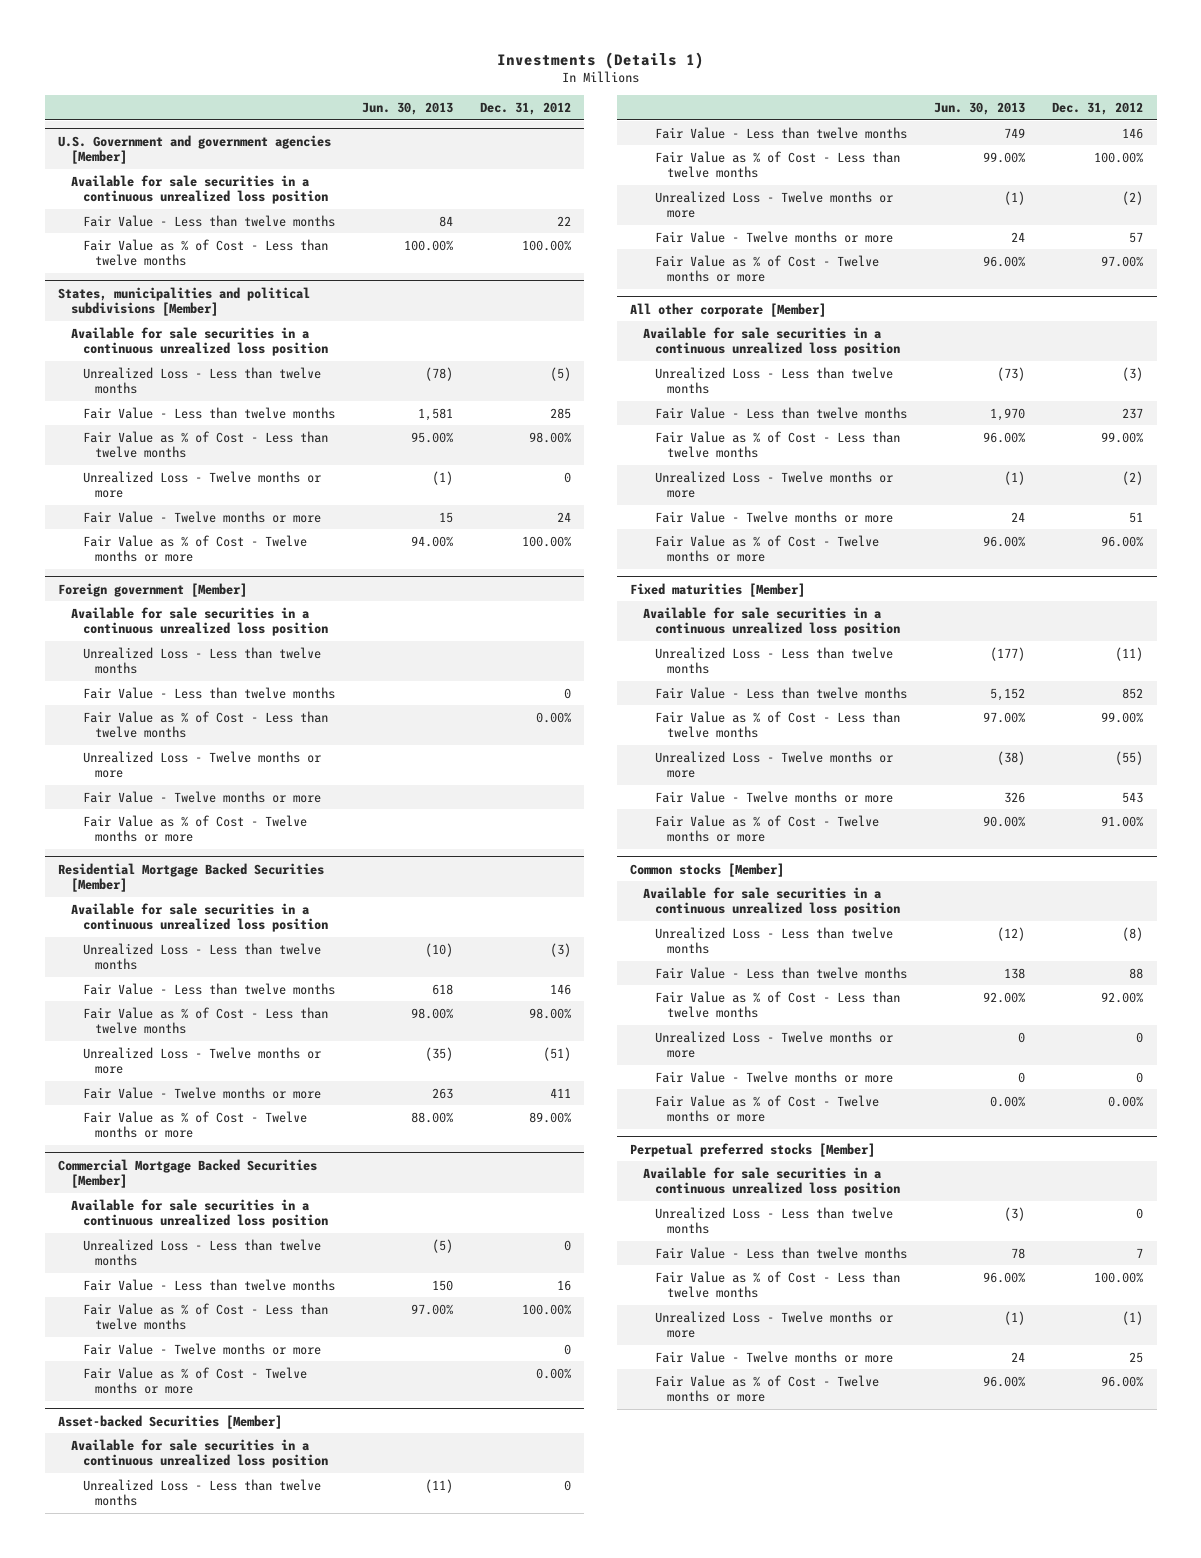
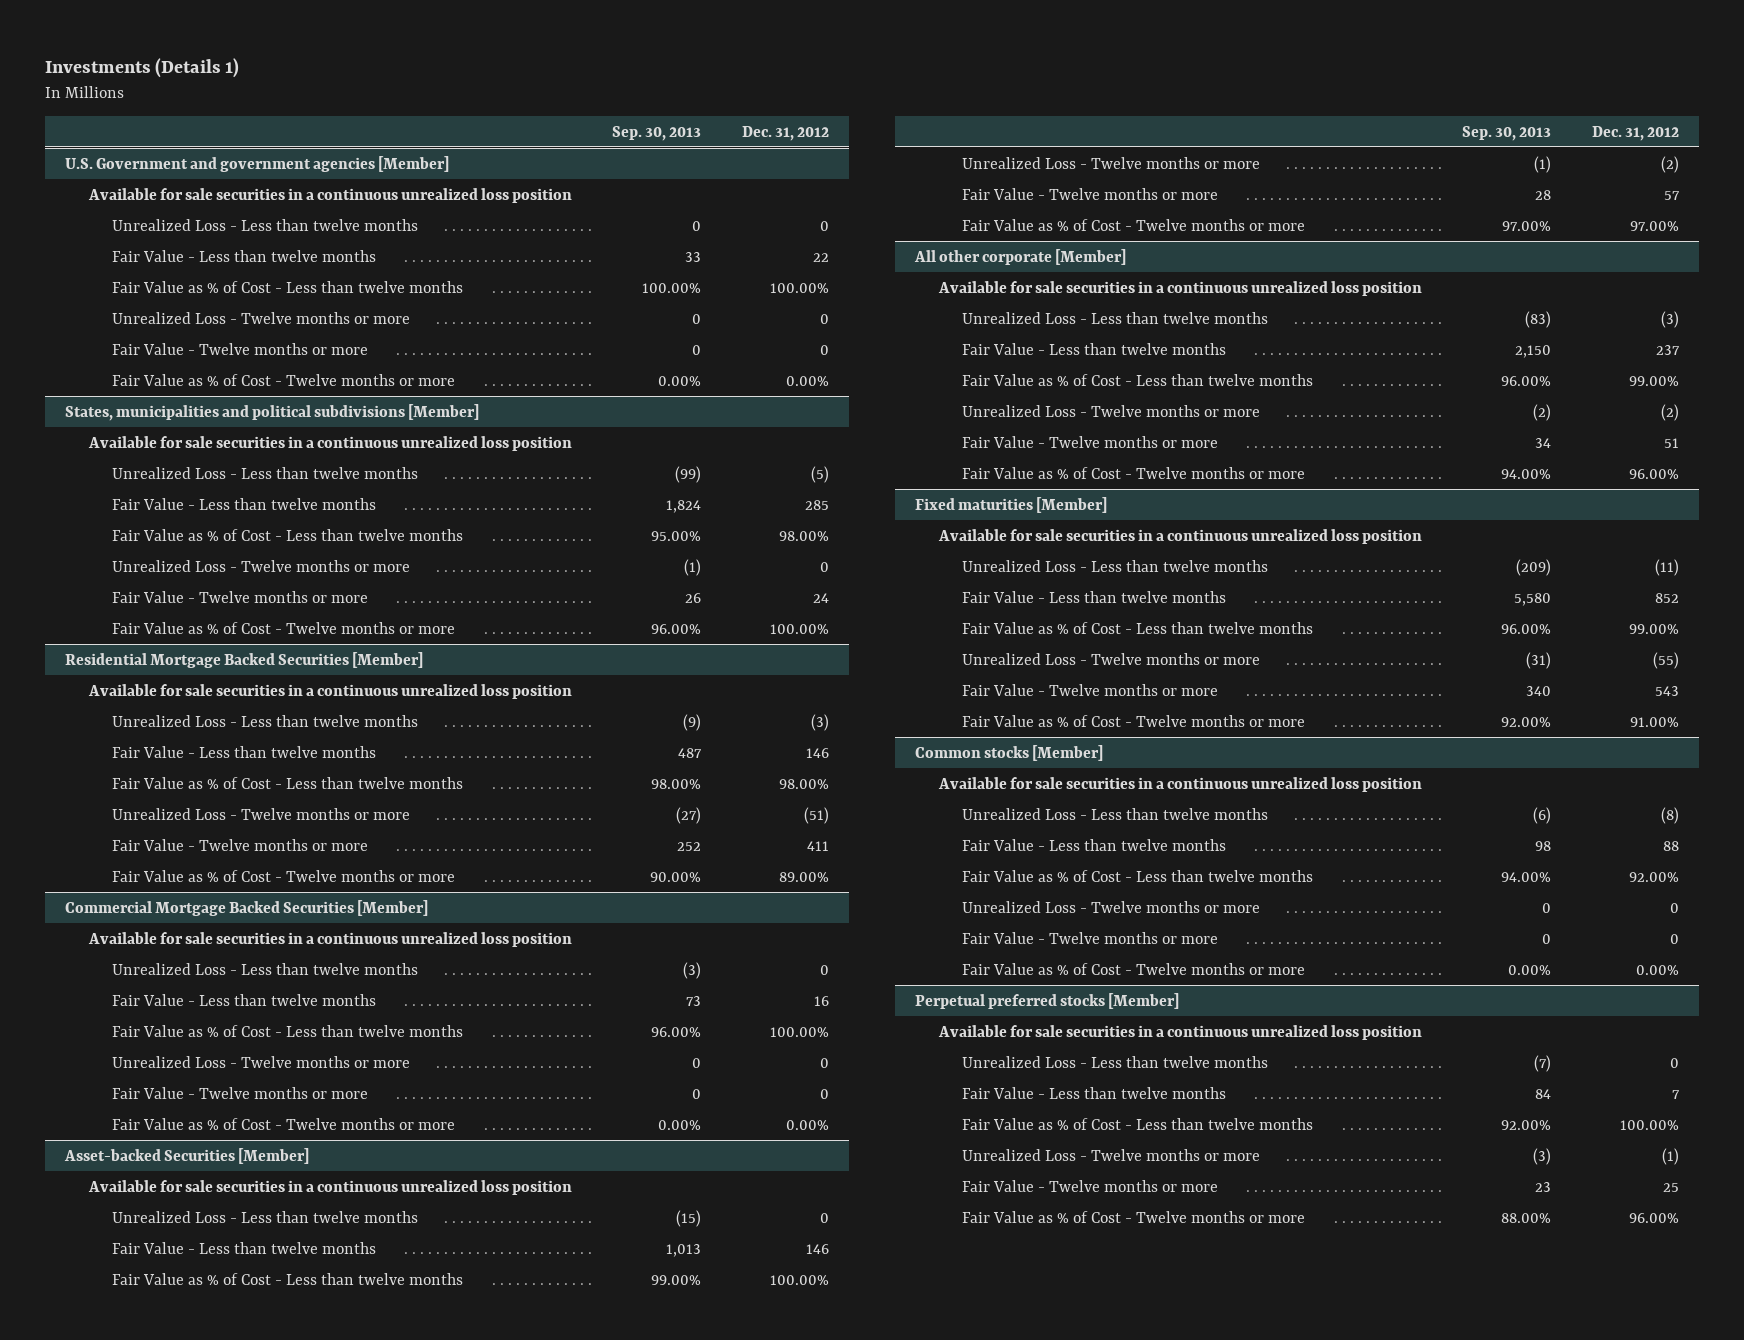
[361,102,453,116] Jun. 30, 2013 -> none
none -> [612,125,702,141] Sep. 30, 2013
none -> [112,218,419,231] Unrealized Loss - Less than twelve months
none -> [112,311,411,324] Unrealized Loss - Twelve months or more
none -> [112,342,369,355] Fair Value - Twelve months or more
none -> [112,373,456,386] Fair Value as % of Cost - Twelve months or more
[58,582,248,597] Foreign government [Member] -> none
[70,606,328,637] Available for sale securities in a continuous unrealized loss position -> none
[82,646,321,675] Unrealized Loss - Less than twelve months -> none
[82,686,335,699] Fair Value - Less than twelve months -> none
[82,710,328,739] Fair Value as % of Cost - Less than twelve months -> none
[82,750,321,779] Unrealized Loss - Twelve months or more -> none
[82,790,321,803] Fair Value - Twelve months or more -> none
[82,814,307,843] Fair Value as % of Cost - Twelve months or more -> none
none -> [112,1055,411,1068] Unrealized Loss - Twelve months or more

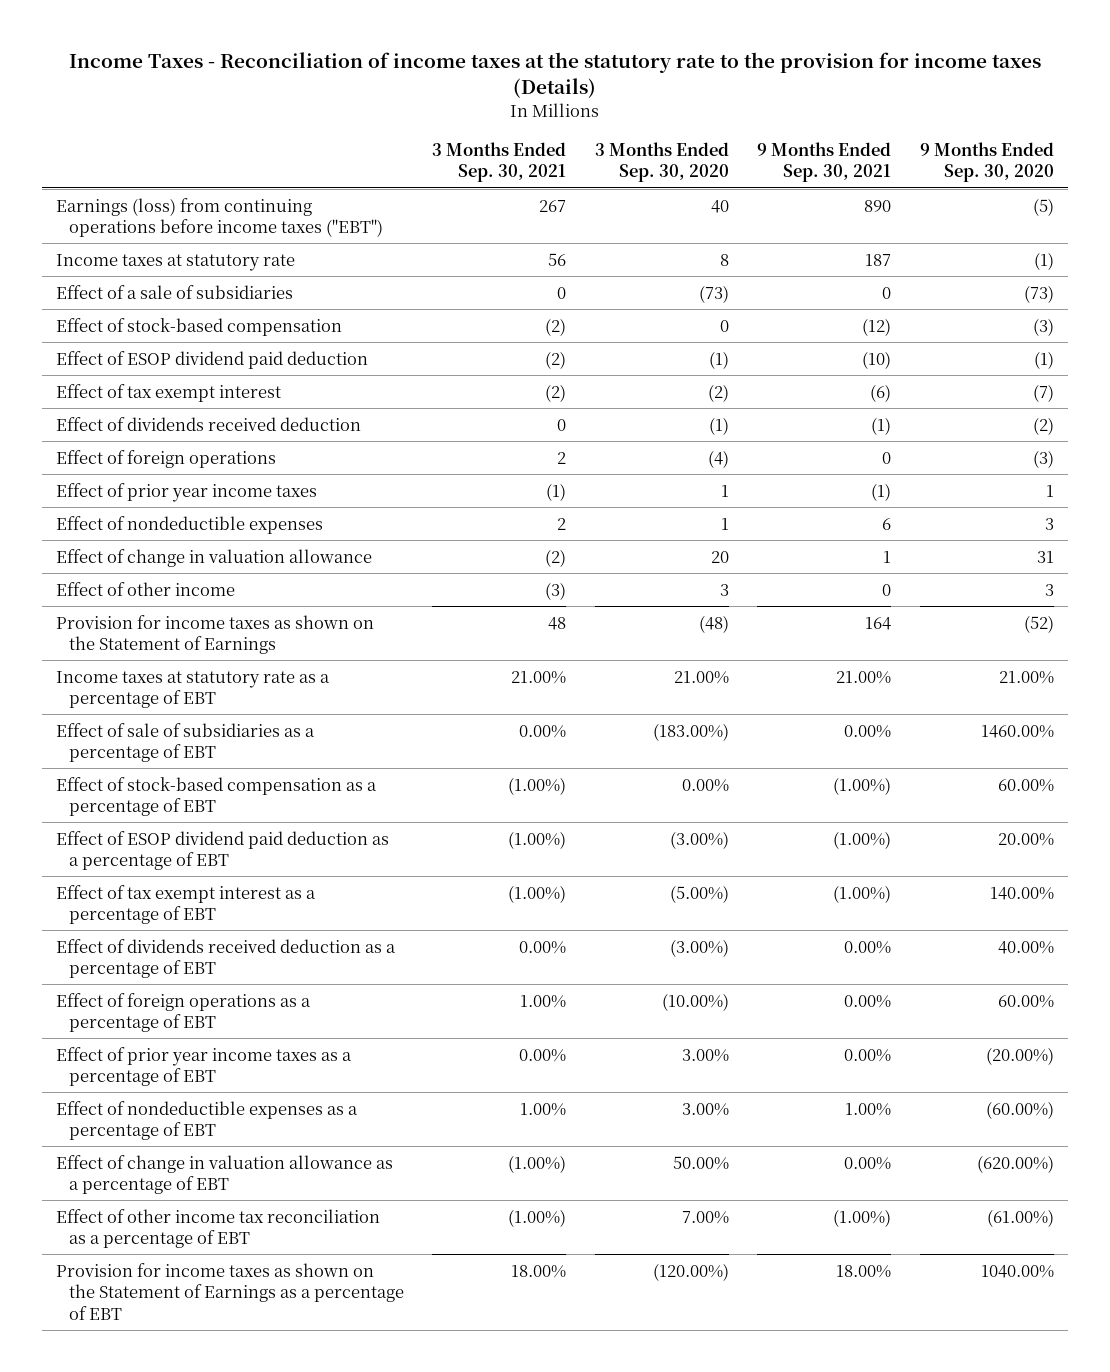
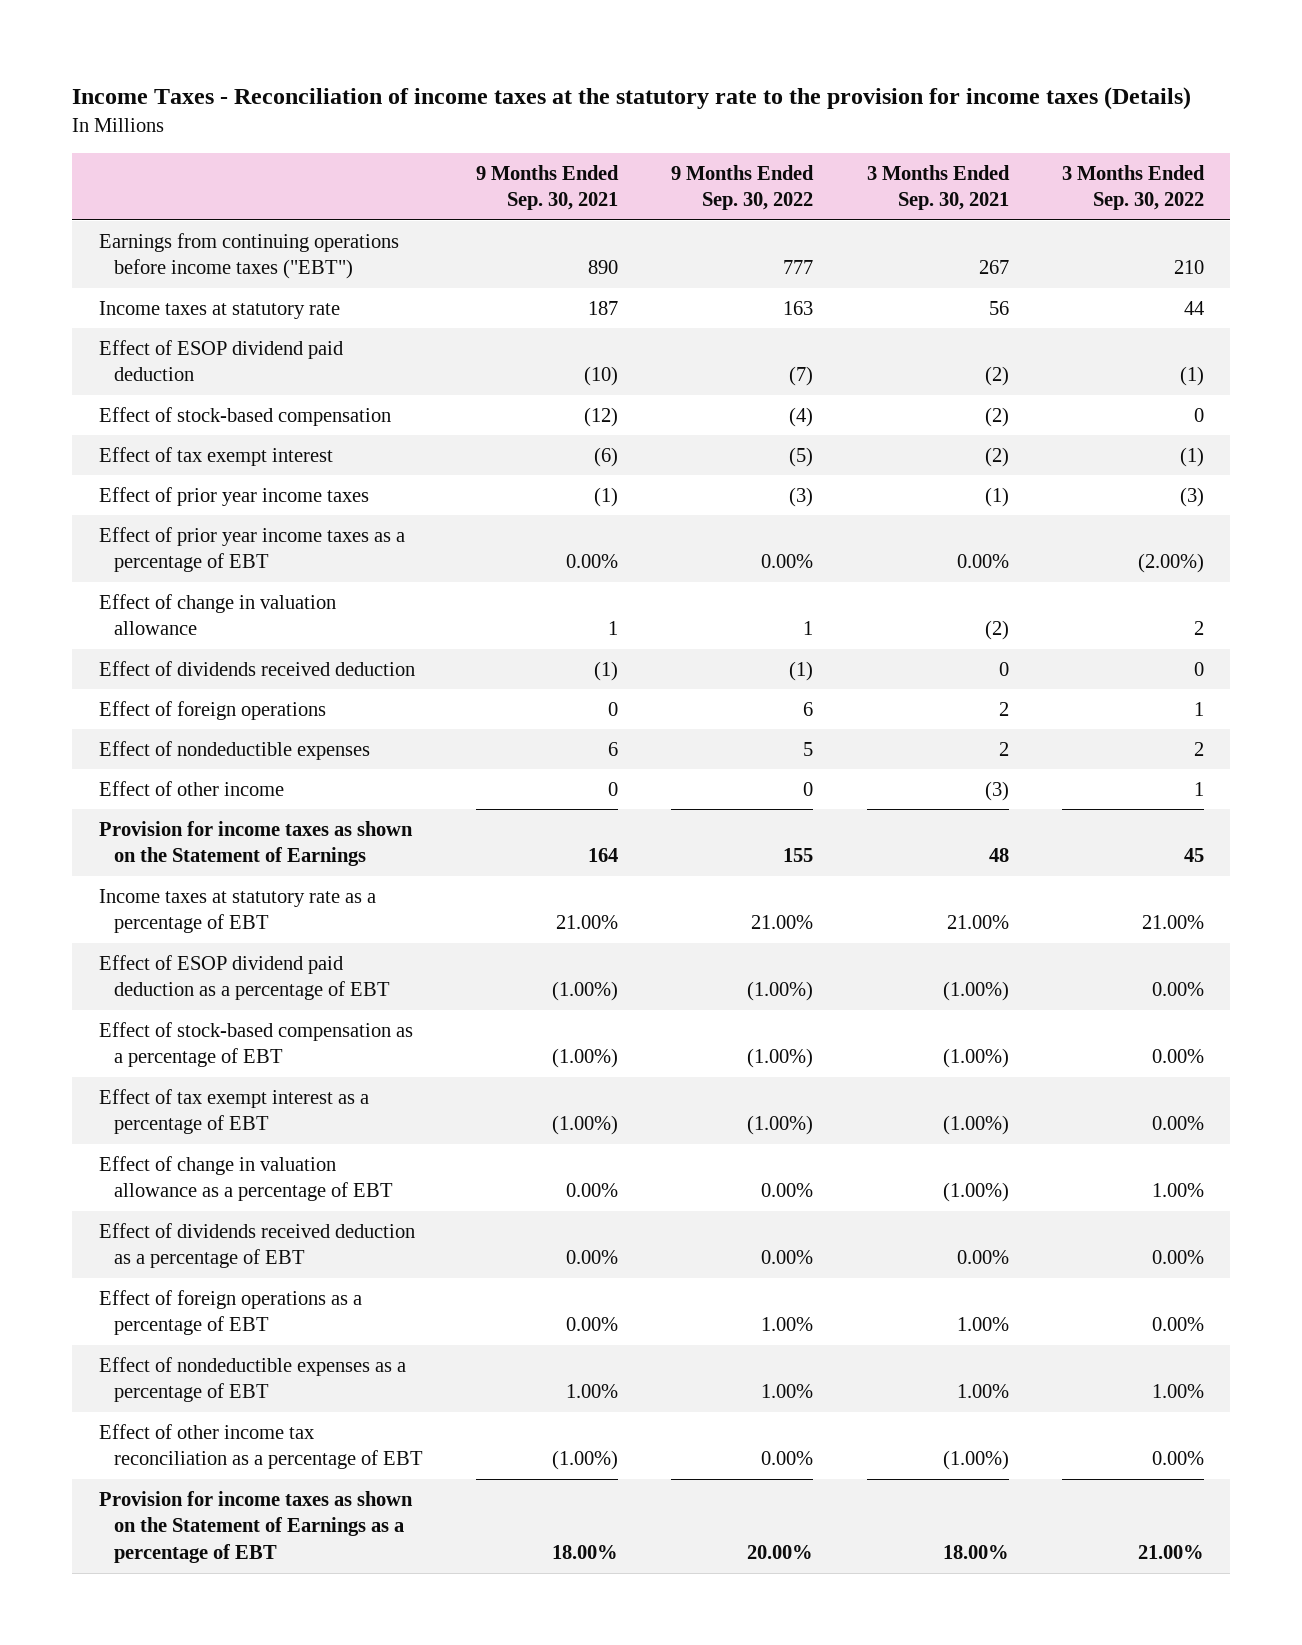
[594,141,729,183] 3 Months Ended Sep. 30, 2020 -> none
[919,141,1054,183] 9 Months Ended Sep. 30, 2020 -> none
none -> [671,164,815,211] 9 Months Ended Sep. 30, 2022
none -> [1061,164,1205,211] 3 Months Ended Sep. 30, 2022
[56,197,383,238] Earnings (loss) from continuing operations before income taxes ("EBT") -> [98,232,399,280] Earnings from continuing operations before income taxes ("EBT")
[56,284,294,299] Effect of a sale of subsidiaries -> none
[56,317,343,336] Effect of stock-based compensation -> [98,406,391,426] Effect of stock-based compensation
[56,482,318,502] Effect of prior year income taxes -> [98,486,369,506] Effect of prior year income taxes
[56,1046,353,1087] Effect of prior year income taxes as a percentage of EBT -> [98,526,405,573] Effect of prior year income taxes as a percentage of EBT
[56,548,373,567] Effect of change in valuation allowance -> [98,593,336,636] Effect of change in valuation allowance
[56,722,316,763] Effect of sale of subsidiaries as a percentage of EBT -> none
[56,776,378,817] Effect of stock-based compensation as a percentage of EBT -> [98,1021,413,1068] Effect of stock-based compensation as a percentage of EBT
[56,1154,394,1195] Effect of change in valuation allowance as a percentage of EBT -> [98,1155,393,1202] Effect of change in valuation allowance as a percentage of EBT

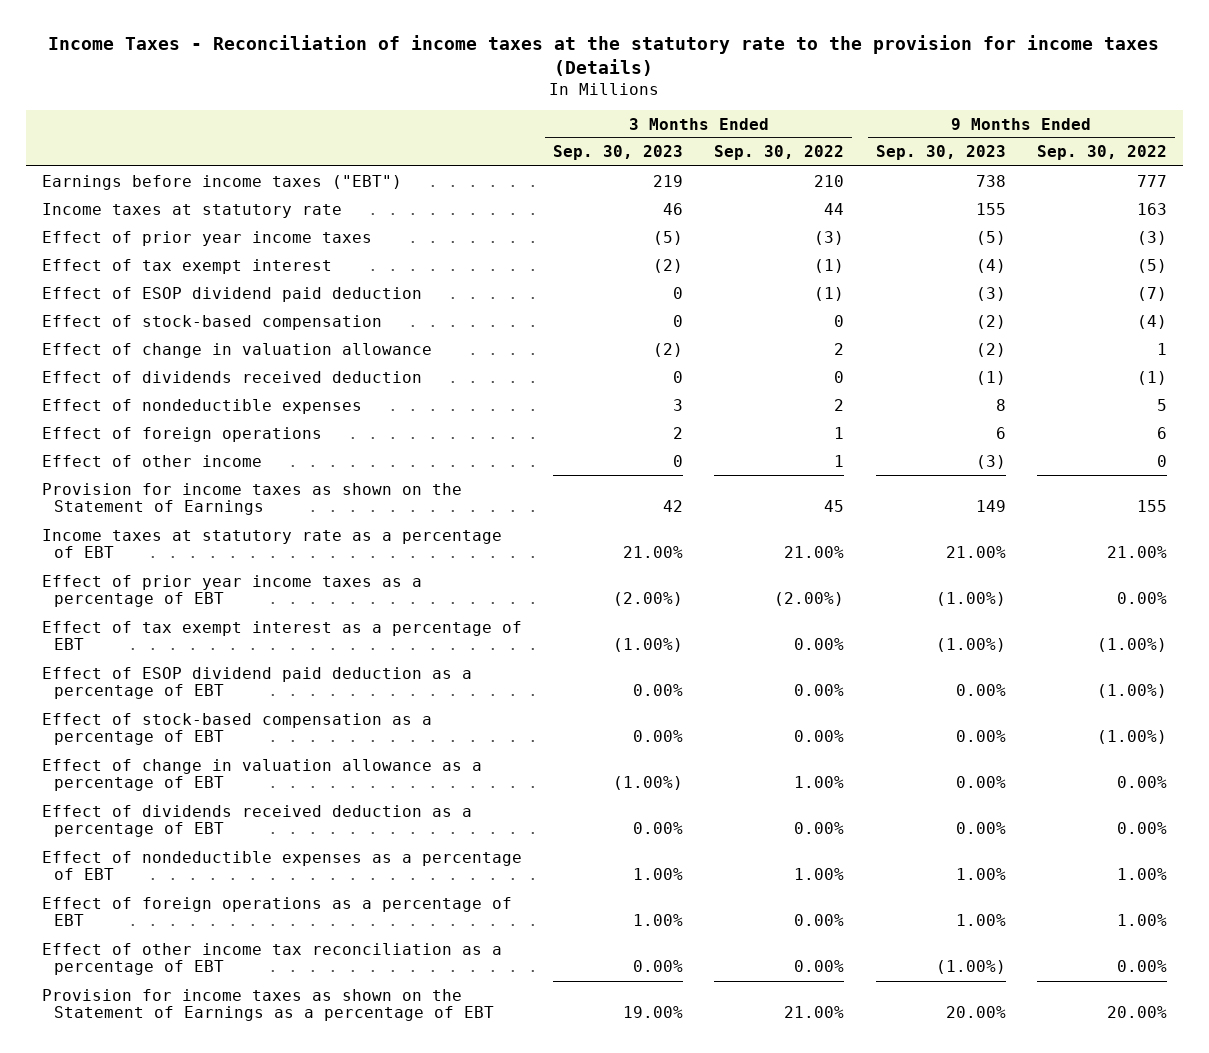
[476,164,620,211] 9 Months Ended Sep. 30, 2021 -> none
[866,164,1010,211] 3 Months Ended Sep. 30, 2021 -> none
none -> [553,145,684,161] Sep. 30, 2023
none -> [875,145,1006,161] Sep. 30, 2023
[98,232,399,280] Earnings from continuing operations before income taxes ("EBT") -> [41,174,402,190] Earnings before income taxes ("EBT")
[98,486,369,506] Effect of prior year income taxes -> [41,230,372,246] Effect of prior year income taxes
[98,446,333,466] Effect of tax exempt interest -> [41,258,332,274] Effect of tax exempt interest
[98,700,326,720] Effect of foreign operations -> [41,426,322,442] Effect of foreign operations
[98,526,405,573] Effect of prior year income taxes as a percentage of EBT -> [41,574,422,608] Effect of prior year income taxes as a percentage of EBT
[98,1088,369,1135] Effect of tax exempt interest as a percentage of EBT -> [41,620,522,651] Effect of tax exempt interest as a percentage of EBT
[98,1289,362,1336] Effect of foreign operations as a percentage of EBT -> [41,896,512,927] Effect of foreign operations as a percentage of EBT

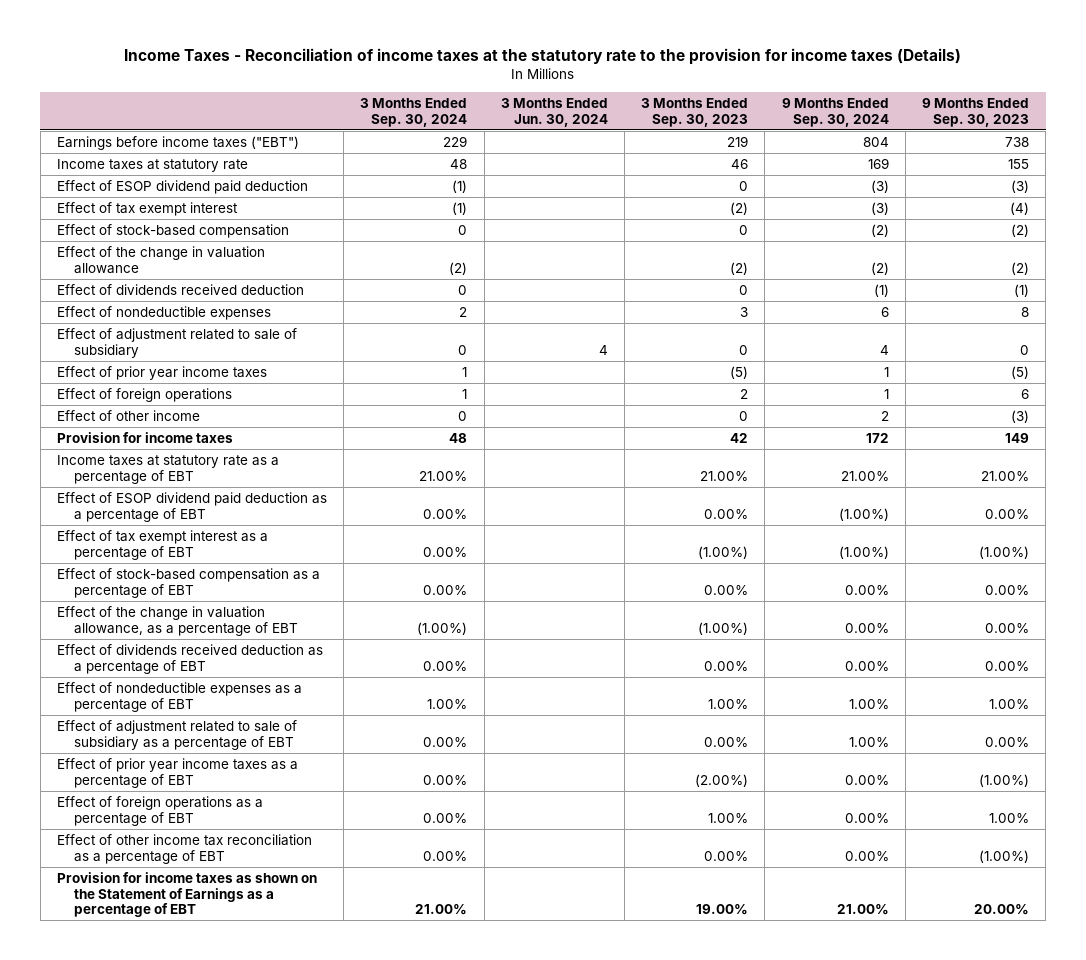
[714,145,845,161] Sep. 30, 2022 -> none
[1036,145,1167,161] Sep. 30, 2022 -> none
none -> [360,97,468,127] 3 Months Ended Sep. 30, 2024
none -> [500,97,608,127] 3 Months Ended Jun. 30, 2024
none -> [781,97,889,127] 9 Months Ended Sep. 30, 2024
[41,258,332,274] Effect of tax exempt interest -> [56,201,238,216] Effect of tax exempt interest
[41,342,432,358] Effect of change in valuation allowance -> [56,245,265,274] Effect of the change in valuation allowance
none -> [56,327,297,358] Effect of adjustment related to sale of subsidiary
[41,230,372,246] Effect of prior year income taxes -> [56,365,267,380] Effect of prior year income taxes
[41,482,462,516] Provision for income taxes as shown on the Statement of Earnings -> [56,431,233,443] Provision for income taxes
[41,620,522,651] Effect of tax exempt interest as a percentage of EBT -> [56,529,268,560] Effect of tax exempt interest as a percentage of EBT
[41,758,482,792] Effect of change in valuation allowance as a percentage of EBT -> [56,605,299,636] Effect of the change in valuation allowance, as a percentage of EBT
none -> [56,719,297,750] Effect of adjustment related to sale of subsidiary as a percentage of EBT
[41,574,422,608] Effect of prior year income taxes as a percentage of EBT -> [56,757,298,788] Effect of prior year income taxes as a percentage of EBT

